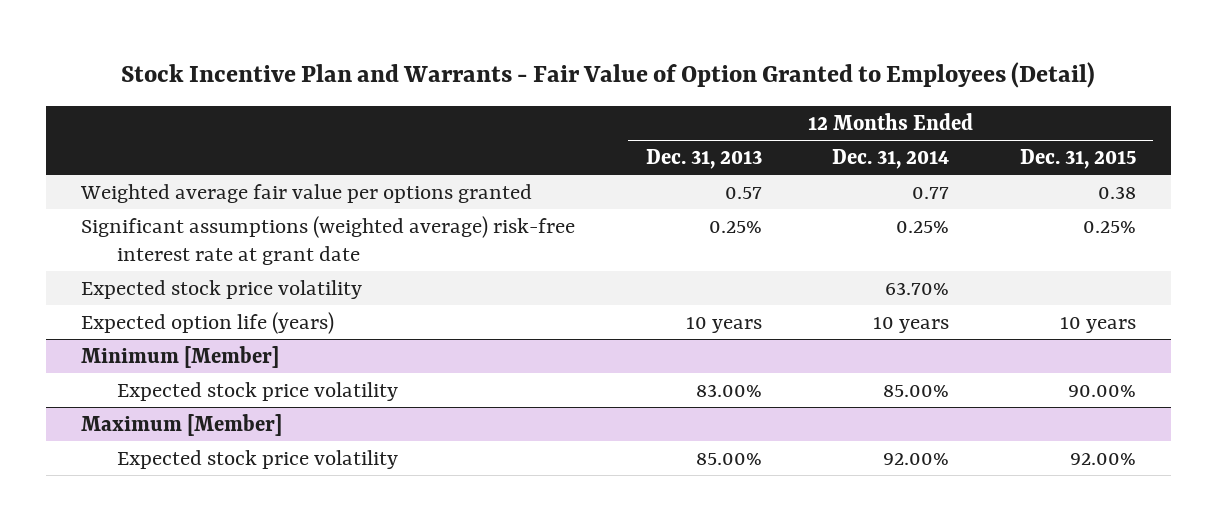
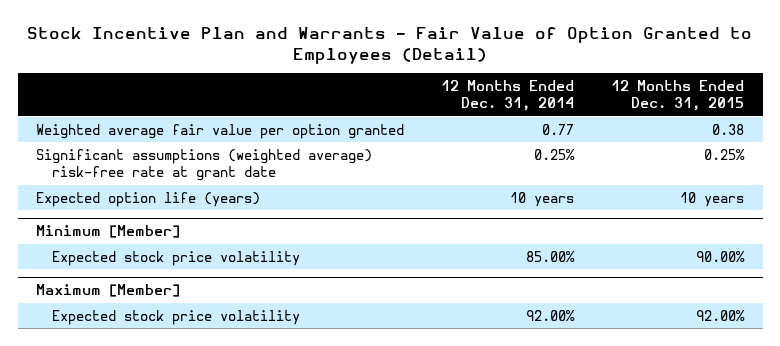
[645,149,762,170] Dec. 31, 2013 -> none
[80,279,362,299] Expected stock price volatility -> none
[79,183,532,203] Weighted average fair value per options granted -> [36,123,405,139] Weighted average fair value per option granted
[80,215,575,265] Significant assumptions (weighted average) risk-free interest rate at grant date -> [36,148,373,181] Significant assumptions (weighted average) risk-free rate at grant date

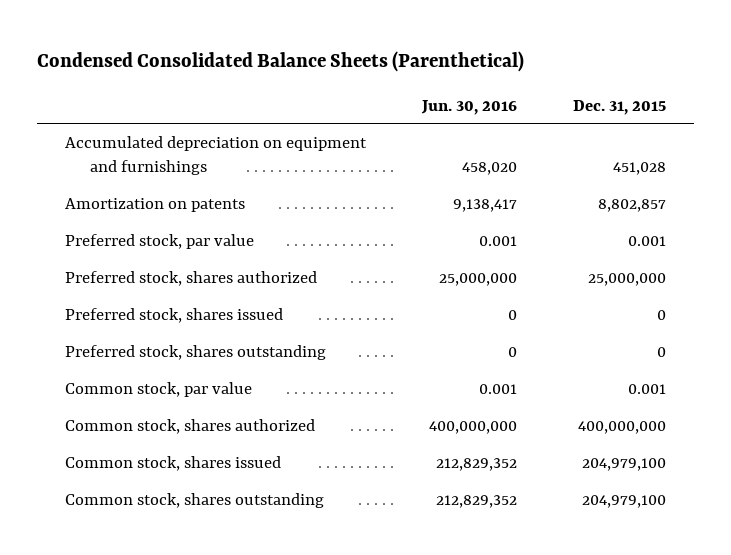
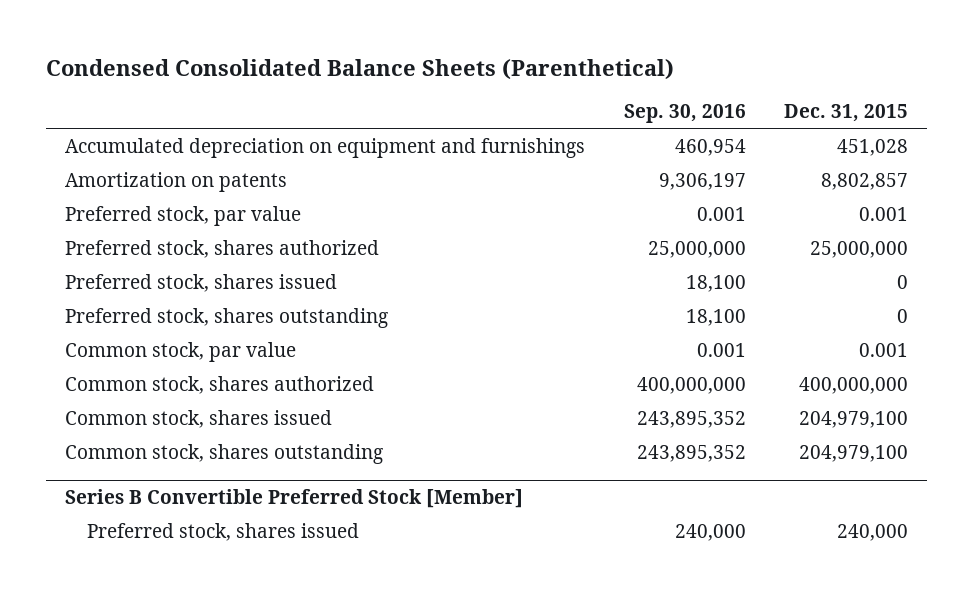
[421,99,518,115] Jun. 30, 2016 -> none
none -> [623,104,746,124] Sep. 30, 2016
none -> [65,489,524,509] Series B Convertible Preferred Stock [Member]
none -> [87,522,360,541] Preferred stock, shares issued

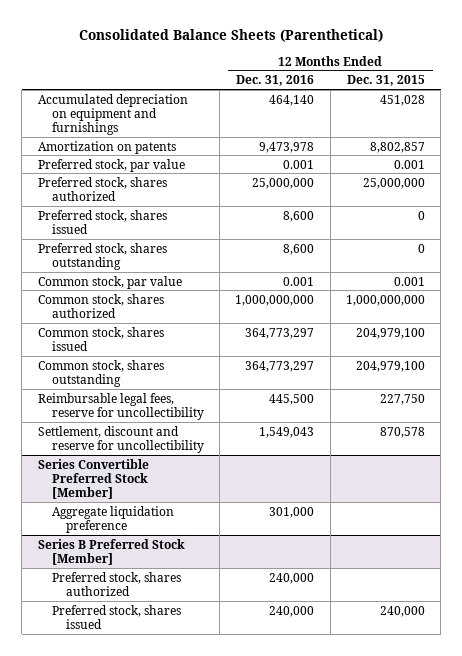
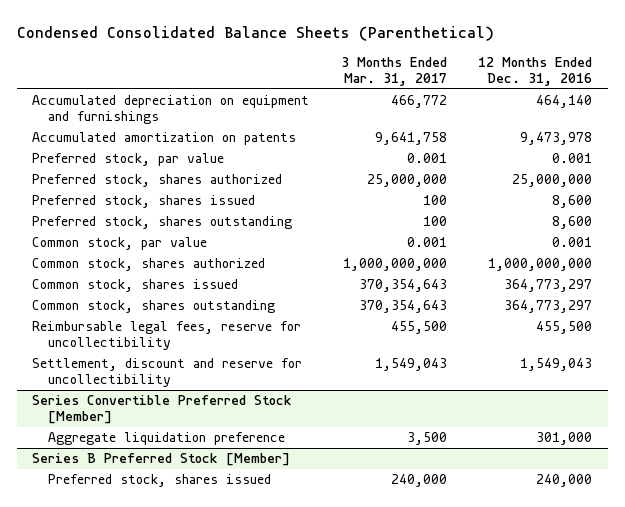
[79,29,384,43] Consolidated Balance Sheets (Parenthetical) -> [16,26,494,42] Condensed Consolidated Balance Sheets (Parenthetical)
[346,75,425,87] Dec. 31, 2015 -> none
none -> [340,56,447,87] 3 Months Ended Mar. 31, 2017
[37,140,176,154] Amortization on patents -> [32,132,297,146] Accumulated amortization on patents
[269,393,315,405] 445,500 -> [536,321,593,335] 455,500
[51,571,181,596] Preferred stock, shares authorized -> none

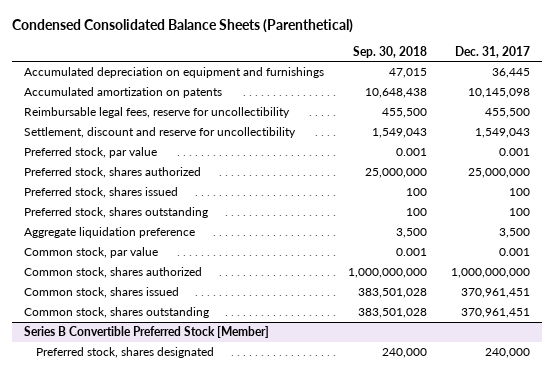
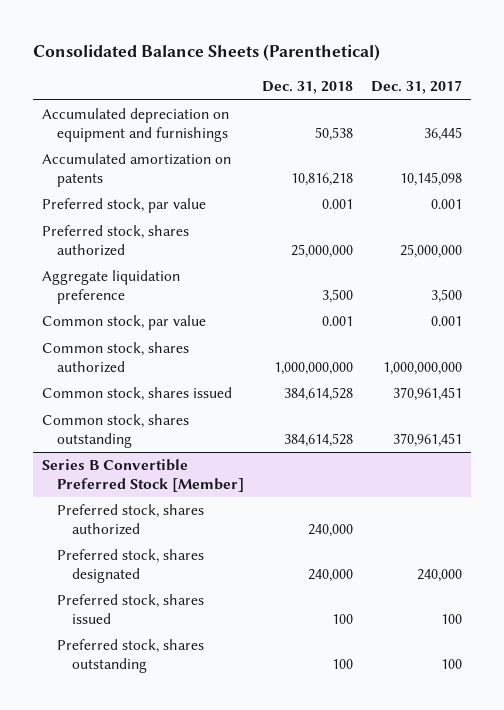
[12,19,354,34] Condensed Consolidated Balance Sheets (Parenthetical) -> [33,44,381,62] Consolidated Balance Sheets (Parenthetical)
[352,45,427,58] Sep. 30, 2018 -> none
none -> [261,81,353,95] Dec. 31, 2018
[24,106,291,118] Reimbursable legal fees, reserve for uncollectibility -> none
[24,126,297,138] Settlement, discount and reserve for uncollectibility -> none
[24,186,179,198] Preferred stock, shares issued -> none
[24,206,209,218] Preferred stock, shares outstanding -> none
none -> [57,504,205,535] Preferred stock, shares authorized
none -> [57,594,205,624] Preferred stock, shares issued
none -> [57,639,205,673] Preferred stock, shares outstanding

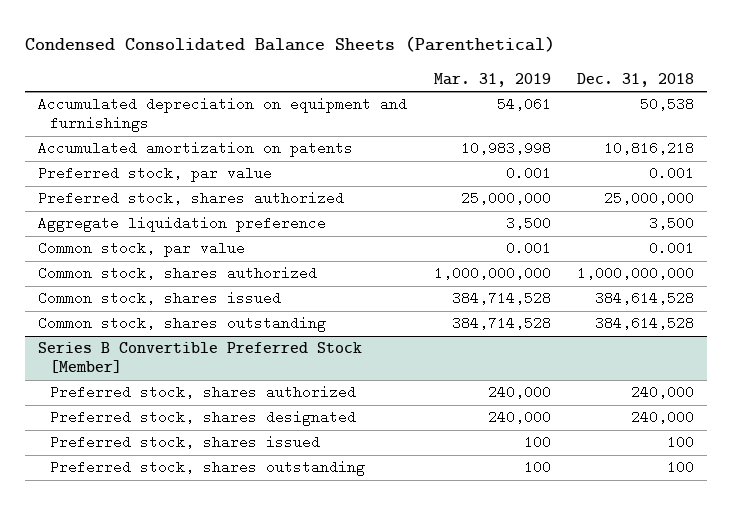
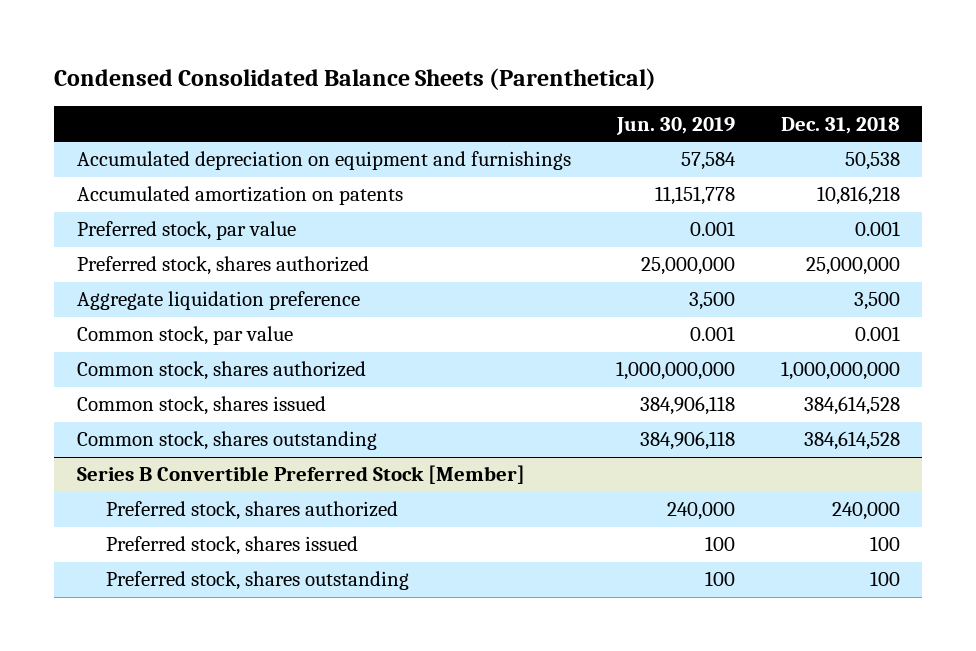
[433,72,551,87] Mar. 31, 2019 -> none
none -> [616,116,736,135] Jun. 30, 2019
[50,410,357,427] Preferred stock, shares designated -> none

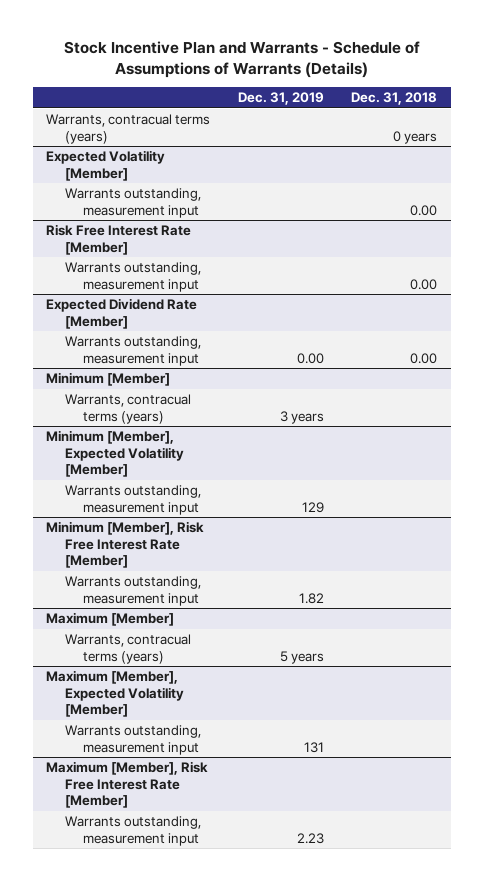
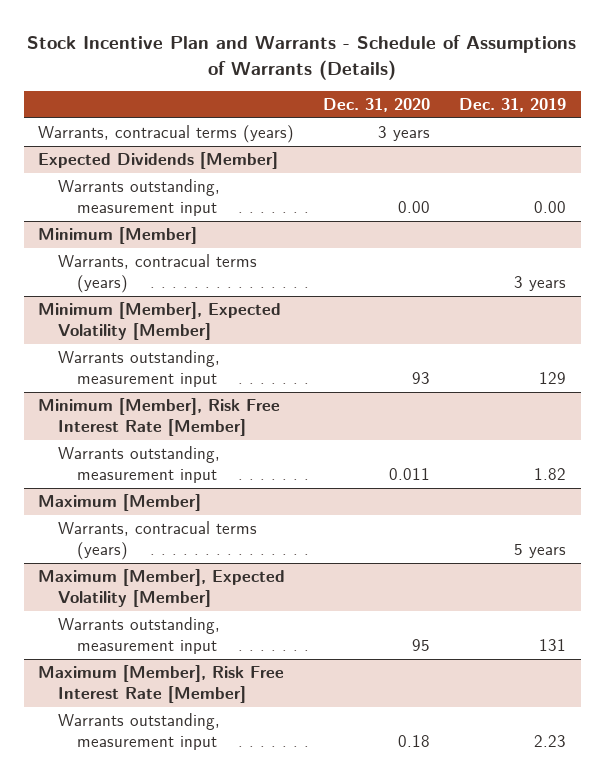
[351,92,438,106] Dec. 31, 2018 -> none
none -> [323,98,431,113] Dec. 31, 2020
[46,150,166,181] Expected Volatility [Member] -> none
[64,188,201,218] Warrants outstanding, measurement input -> none
[46,224,192,255] Risk Free Interest Rate [Member] -> none
[64,262,201,292] Warrants outstanding, measurement input -> none
[46,298,198,329] Expected Dividend Rate [Member] -> [38,152,279,170] Expected Dividends [Member]

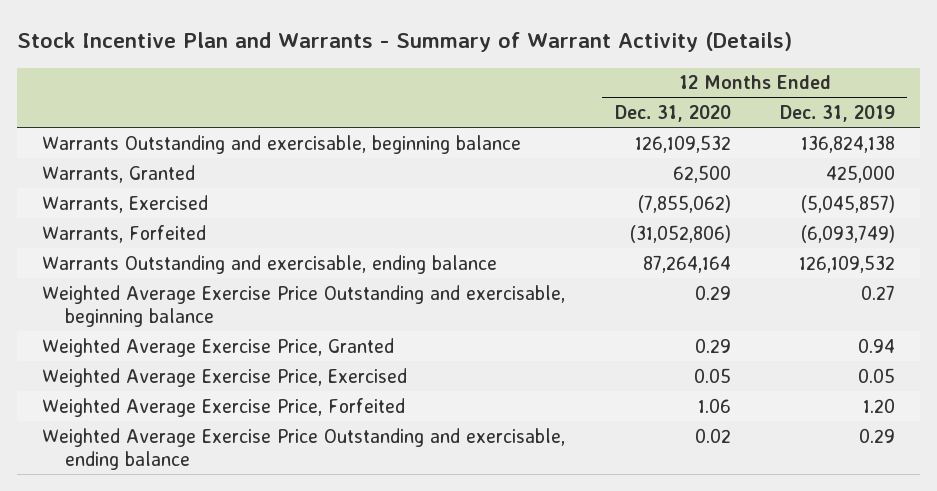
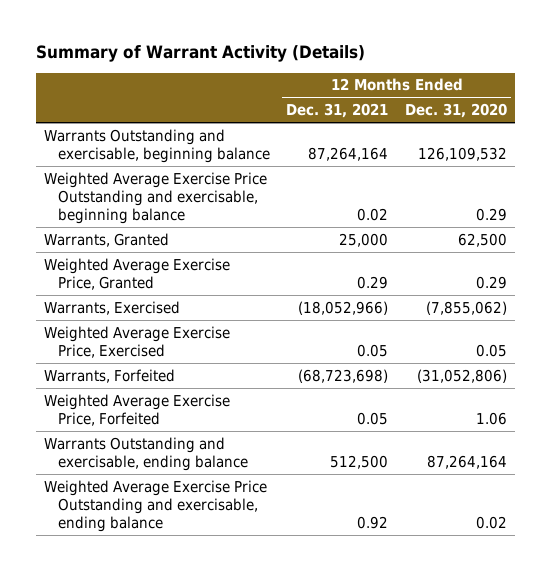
[17,31,793,52] Stock Incentive Plan and Warrants - Summary of Warrant Activity (Details) -> [36,45,366,63] Summary of Warrant Activity (Details)
[780,104,896,122] Dec. 31, 2019 -> none
none -> [286,102,389,118] Dec. 31, 2021
[42,164,196,183] Warrants, Granted -> [44,232,170,247] Warrants, Granted
[42,194,209,213] Warrants, Exercised -> [44,300,181,315] Warrants, Exercised
[42,224,207,243] Warrants, Forfeited -> [44,368,176,383] Warrants, Forfeited
[42,254,498,274] Warrants Outstanding and exercisable, ending balance -> [44,436,248,471] Warrants Outstanding and exercisable, ending balance

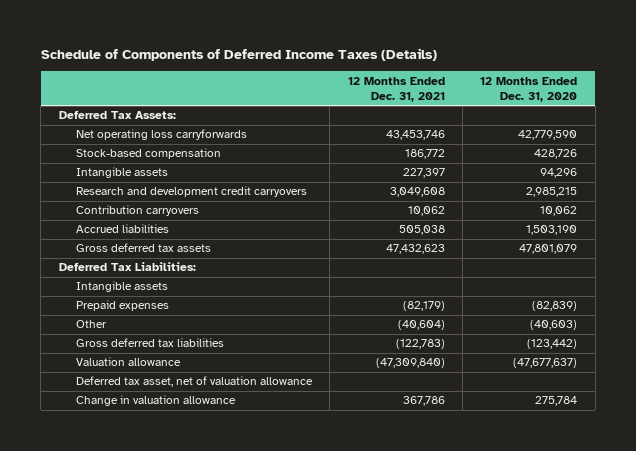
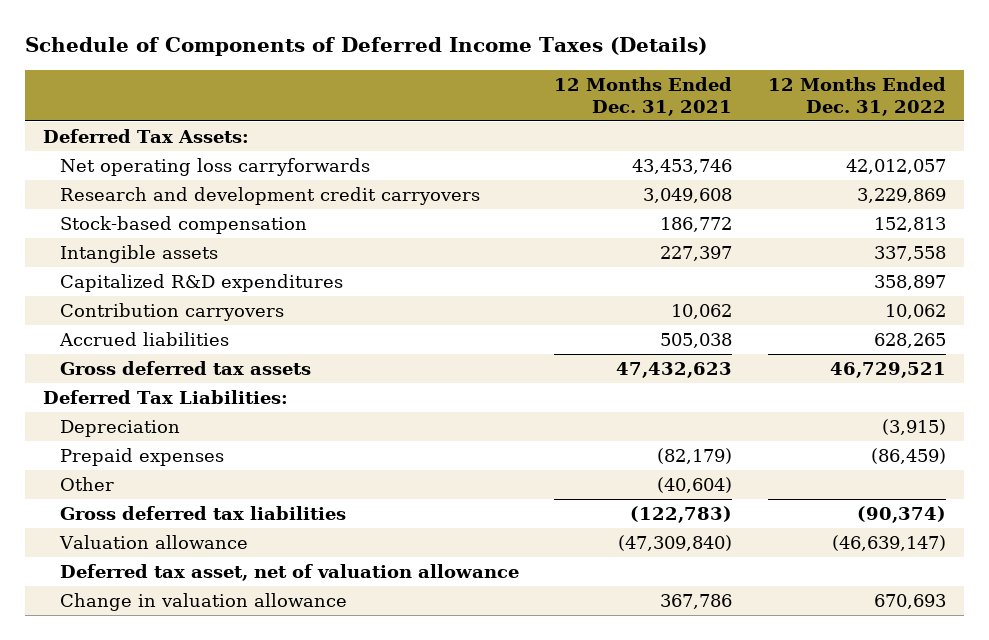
[480,76,578,102] 12 Months Ended Dec. 31, 2020 -> none
none -> [767,76,946,116] 12 Months Ended Dec. 31, 2022
[76,186,308,198] Research and development credit carryovers -> [59,187,480,206] Research and development credit carryovers
none -> [59,274,343,293] Capitalized R&D expenditures
[76,281,169,293] Intangible assets -> none
none -> [59,420,180,438] Depreciation

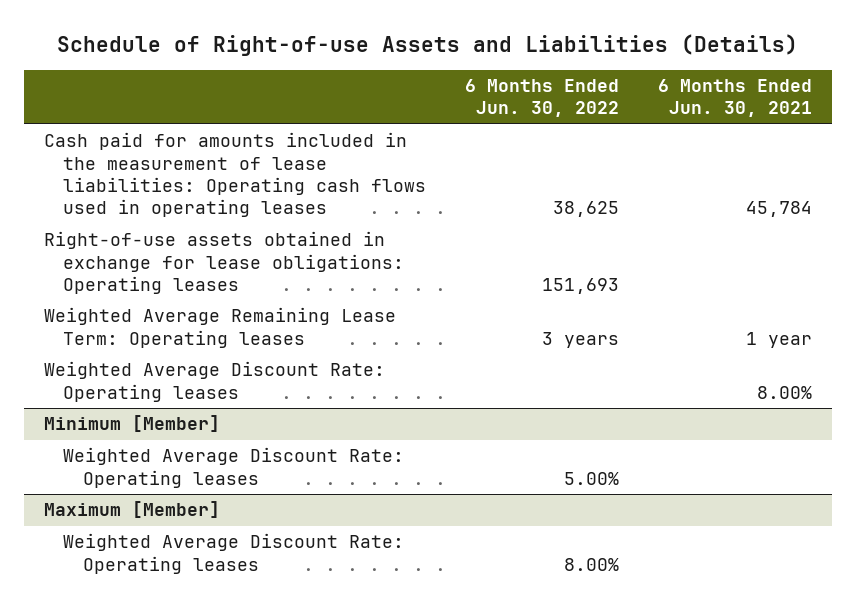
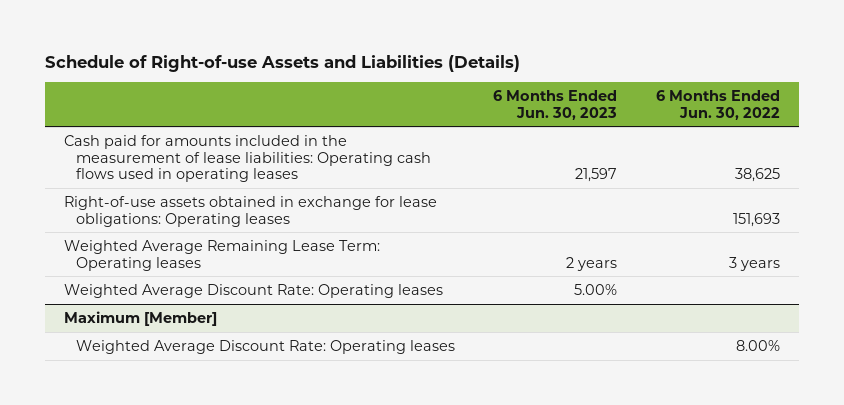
[658,78,813,118] 6 Months Ended Jun. 30, 2021 -> none
none -> [493,89,618,120] 6 Months Ended Jun. 30, 2023
[43,415,220,433] Minimum [Member] -> none
[63,447,405,488] Weighted Average Discount Rate: Operating leases -> none

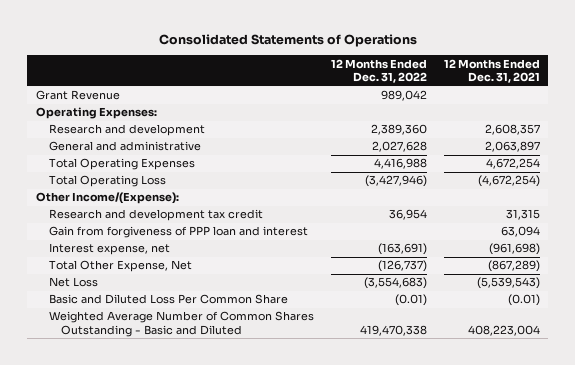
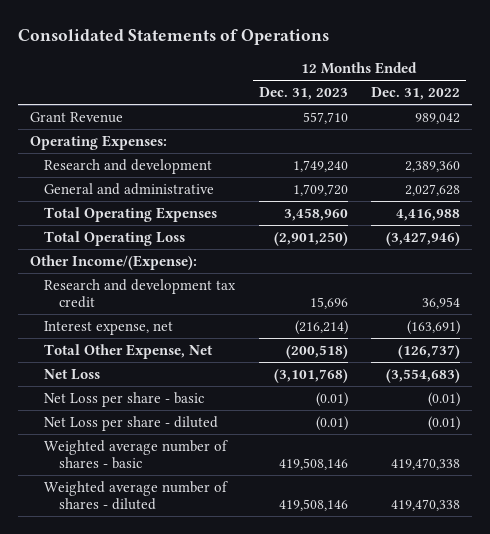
[443,58,540,84] 12 Months Ended Dec. 31, 2021 -> none
none -> [258,87,348,101] Dec. 31, 2023
[48,226,308,239] Gain from forgiveness of PPP loan and interest -> none
[48,294,288,305] Basic and Diluted Loss Per Common Share -> [44,391,205,407] Net Loss per share - basic
none -> [44,415,219,431] Net Loss per share - diluted
[48,311,314,337] Weighted Average Number of Common Shares Outstanding - Basic and Diluted -> [44,439,229,470] Weighted average number of shares - basic
none -> [44,480,229,511] Weighted average number of shares - diluted

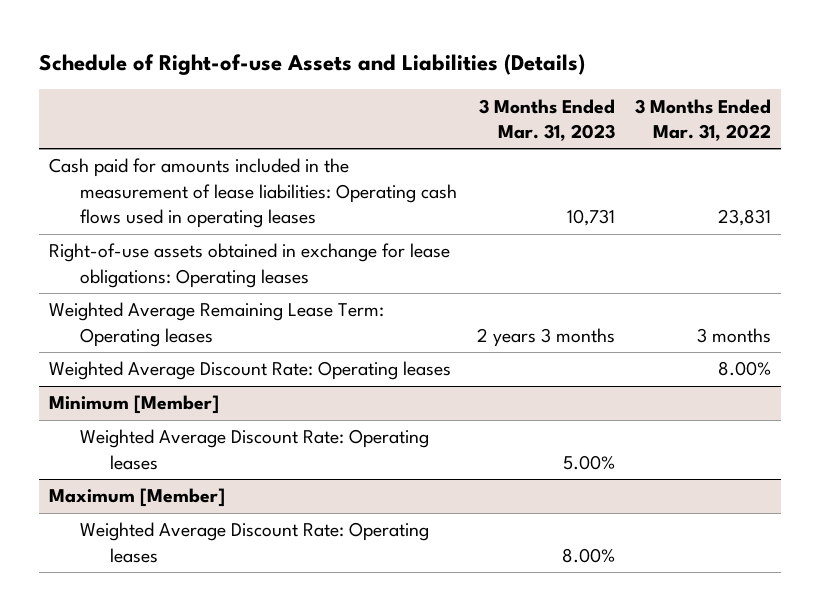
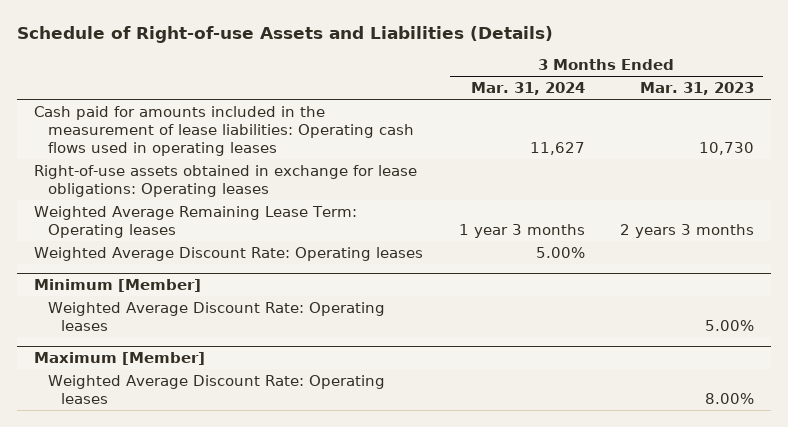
[634,98,771,141] 3 Months Ended Mar. 31, 2022 -> none
none -> [470,81,585,95] Mar. 31, 2024
[566,209,615,227] 10,731 -> [698,142,754,156] 10,730

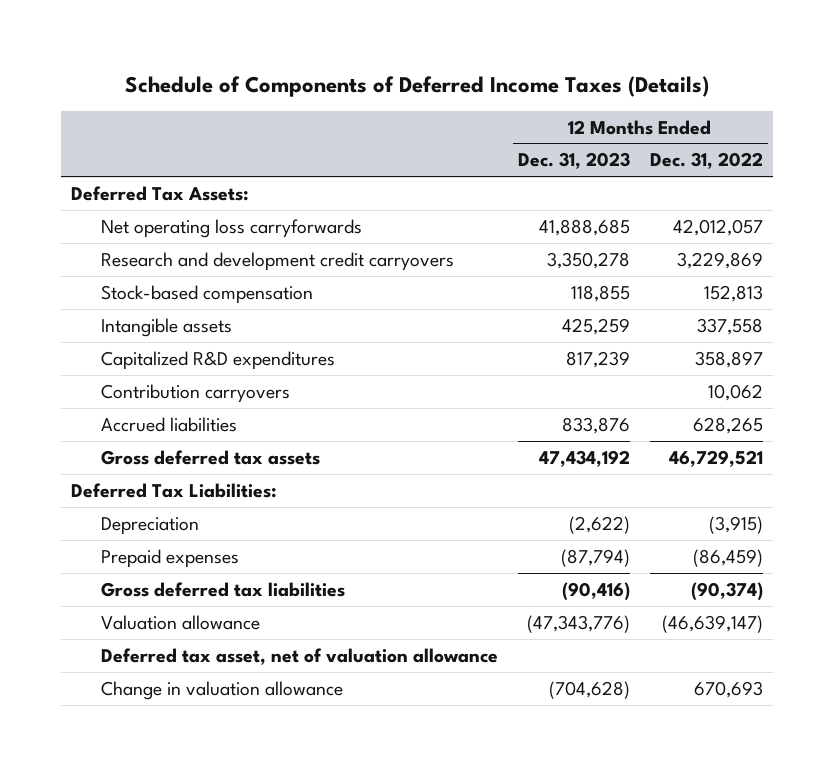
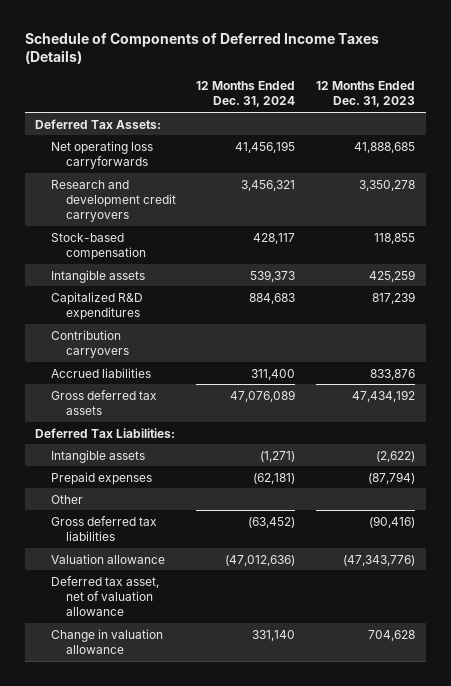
[649,152,763,170] Dec. 31, 2022 -> none
none -> [196,81,296,108] 12 Months Ended Dec. 31, 2024
[101,516,200,535] Depreciation -> [50,449,145,463] Intangible assets
none -> [50,494,83,504] Other
[549,680,631,699] (704,628) -> [368,629,416,641] 704,628

